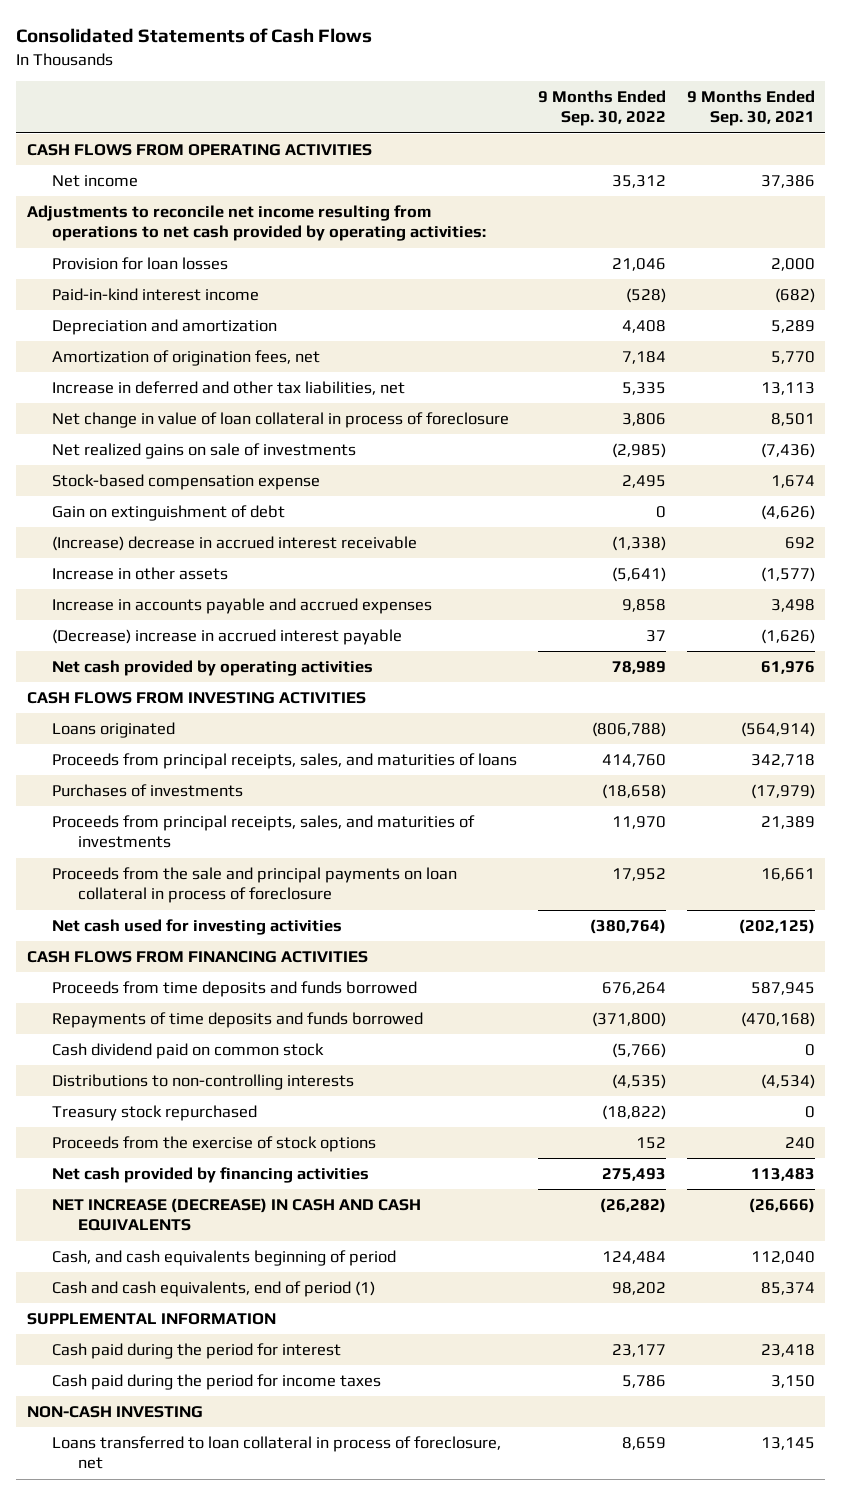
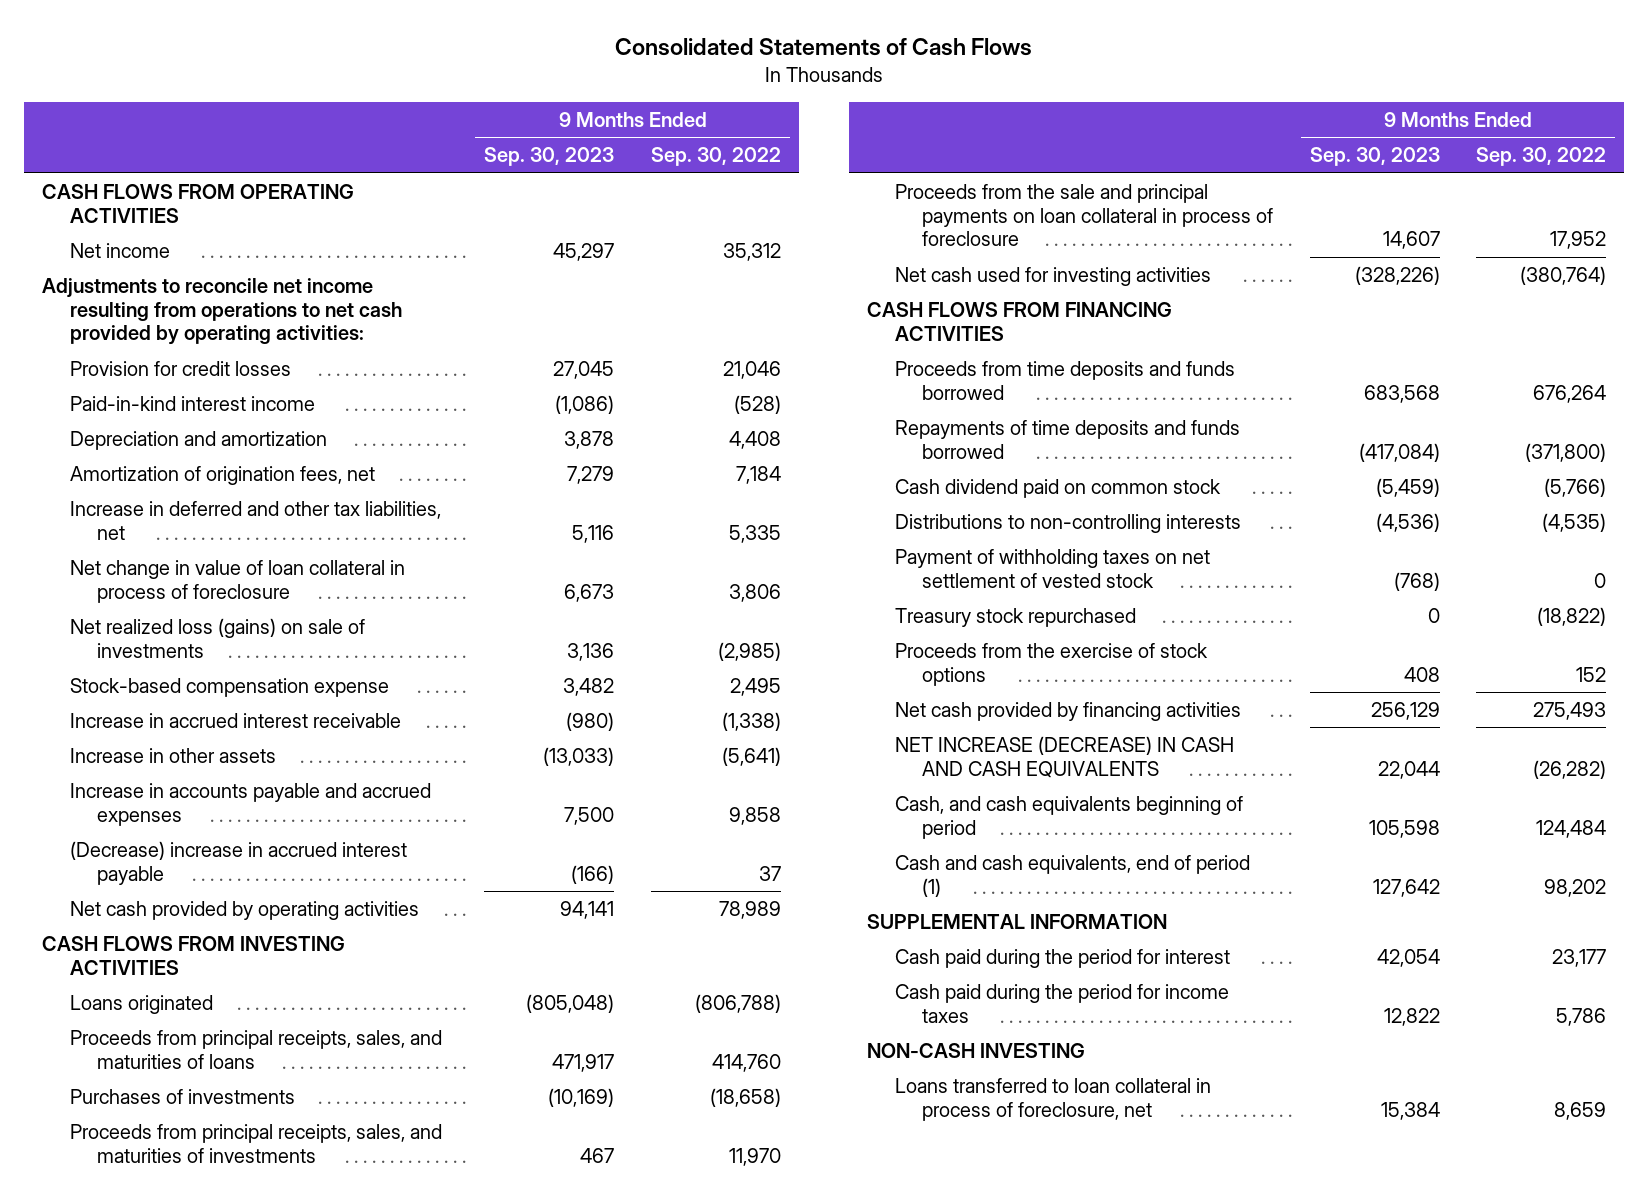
[686,90,815,127] 9 Months Ended Sep. 30, 2021 -> none
none -> [484,147,615,167] Sep. 30, 2023
[52,257,229,271] Provision for loan losses -> [69,360,291,376] Provision for credit losses
[52,443,357,460] Net realized gains on sale of investments -> [69,617,365,658] Net realized loss (gains) on sale of investments
[52,505,286,522] Gain on extinguishment of debt -> none
[52,536,418,552] (Increase) decrease in accrued interest receivable -> [69,712,401,728] Increase in accrued interest receivable
none -> [894,548,1210,588] Payment of withholding taxes on net settlement of vested stock

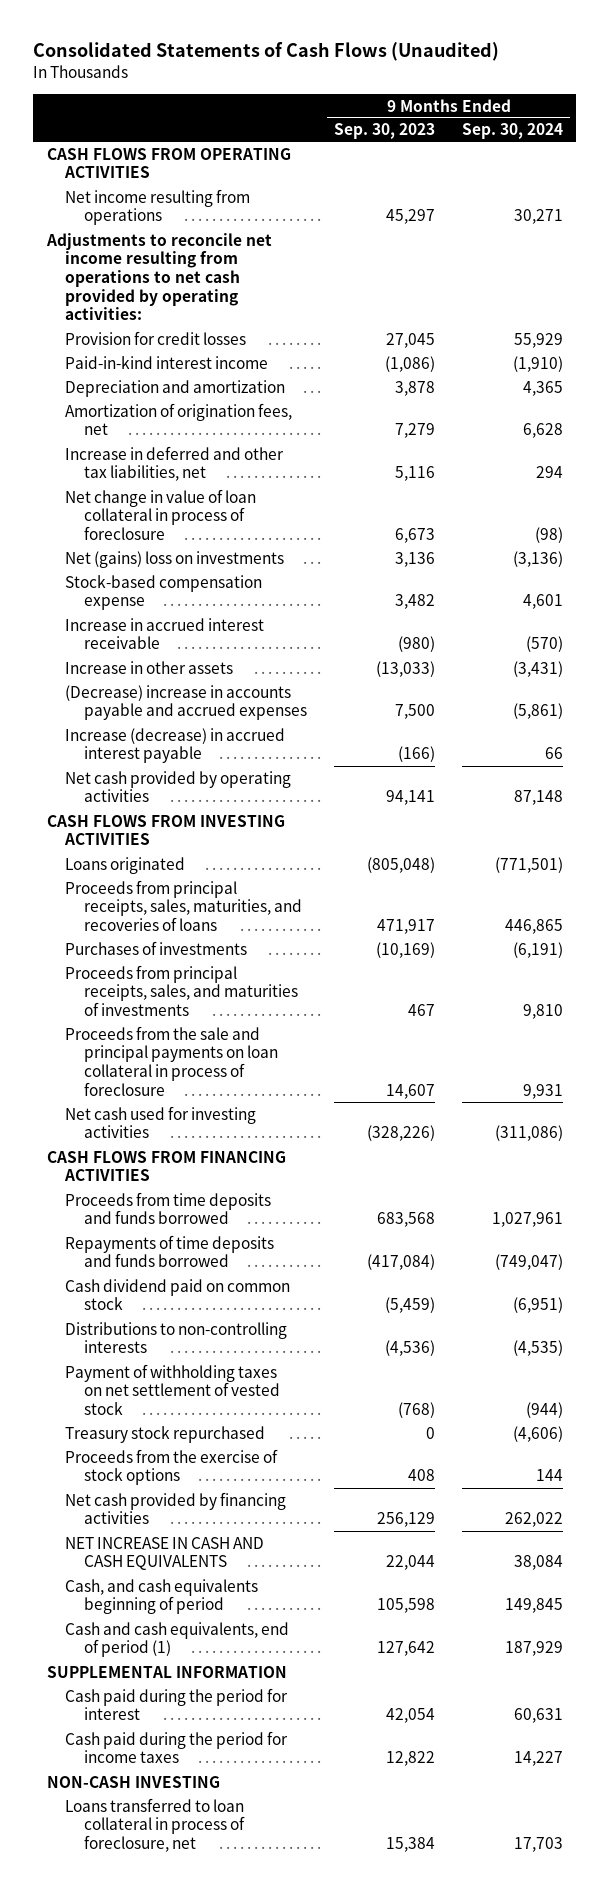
[615,38,1033,57] Consolidated Statements of Cash Flows -> [33,42,500,62] Consolidated Statements of Cash Flows (Unaudited)
[650,147,781,167] Sep. 30, 2022 -> none
none -> [461,123,563,140] Sep. 30, 2024
[69,242,170,258] Net income -> [65,188,251,226] Net income resulting from operations
[69,617,365,658] Net realized loss (gains) on sale of investments -> [65,550,285,568] Net (gains) loss on investments
[69,782,431,826] Increase in accounts payable and accrued expenses -> [65,684,308,721] (Decrease) increase in accounts payable and accrued expenses
[69,840,407,885] (Decrease) increase in accrued interest payable -> [65,727,286,764] Increase (decrease) in accrued interest payable
[69,1029,442,1069] Proceeds from principal receipts, sales, and maturities of loans -> [65,879,303,932] Proceeds from principal receipts, sales, maturities, and recoveries of loans
[894,735,1234,778] NET INCREASE (DECREASE) IN CASH AND CASH EQUIVALENTS -> [65,1536,265,1571] NET INCREASE IN CASH AND CASH EQUIVALENTS

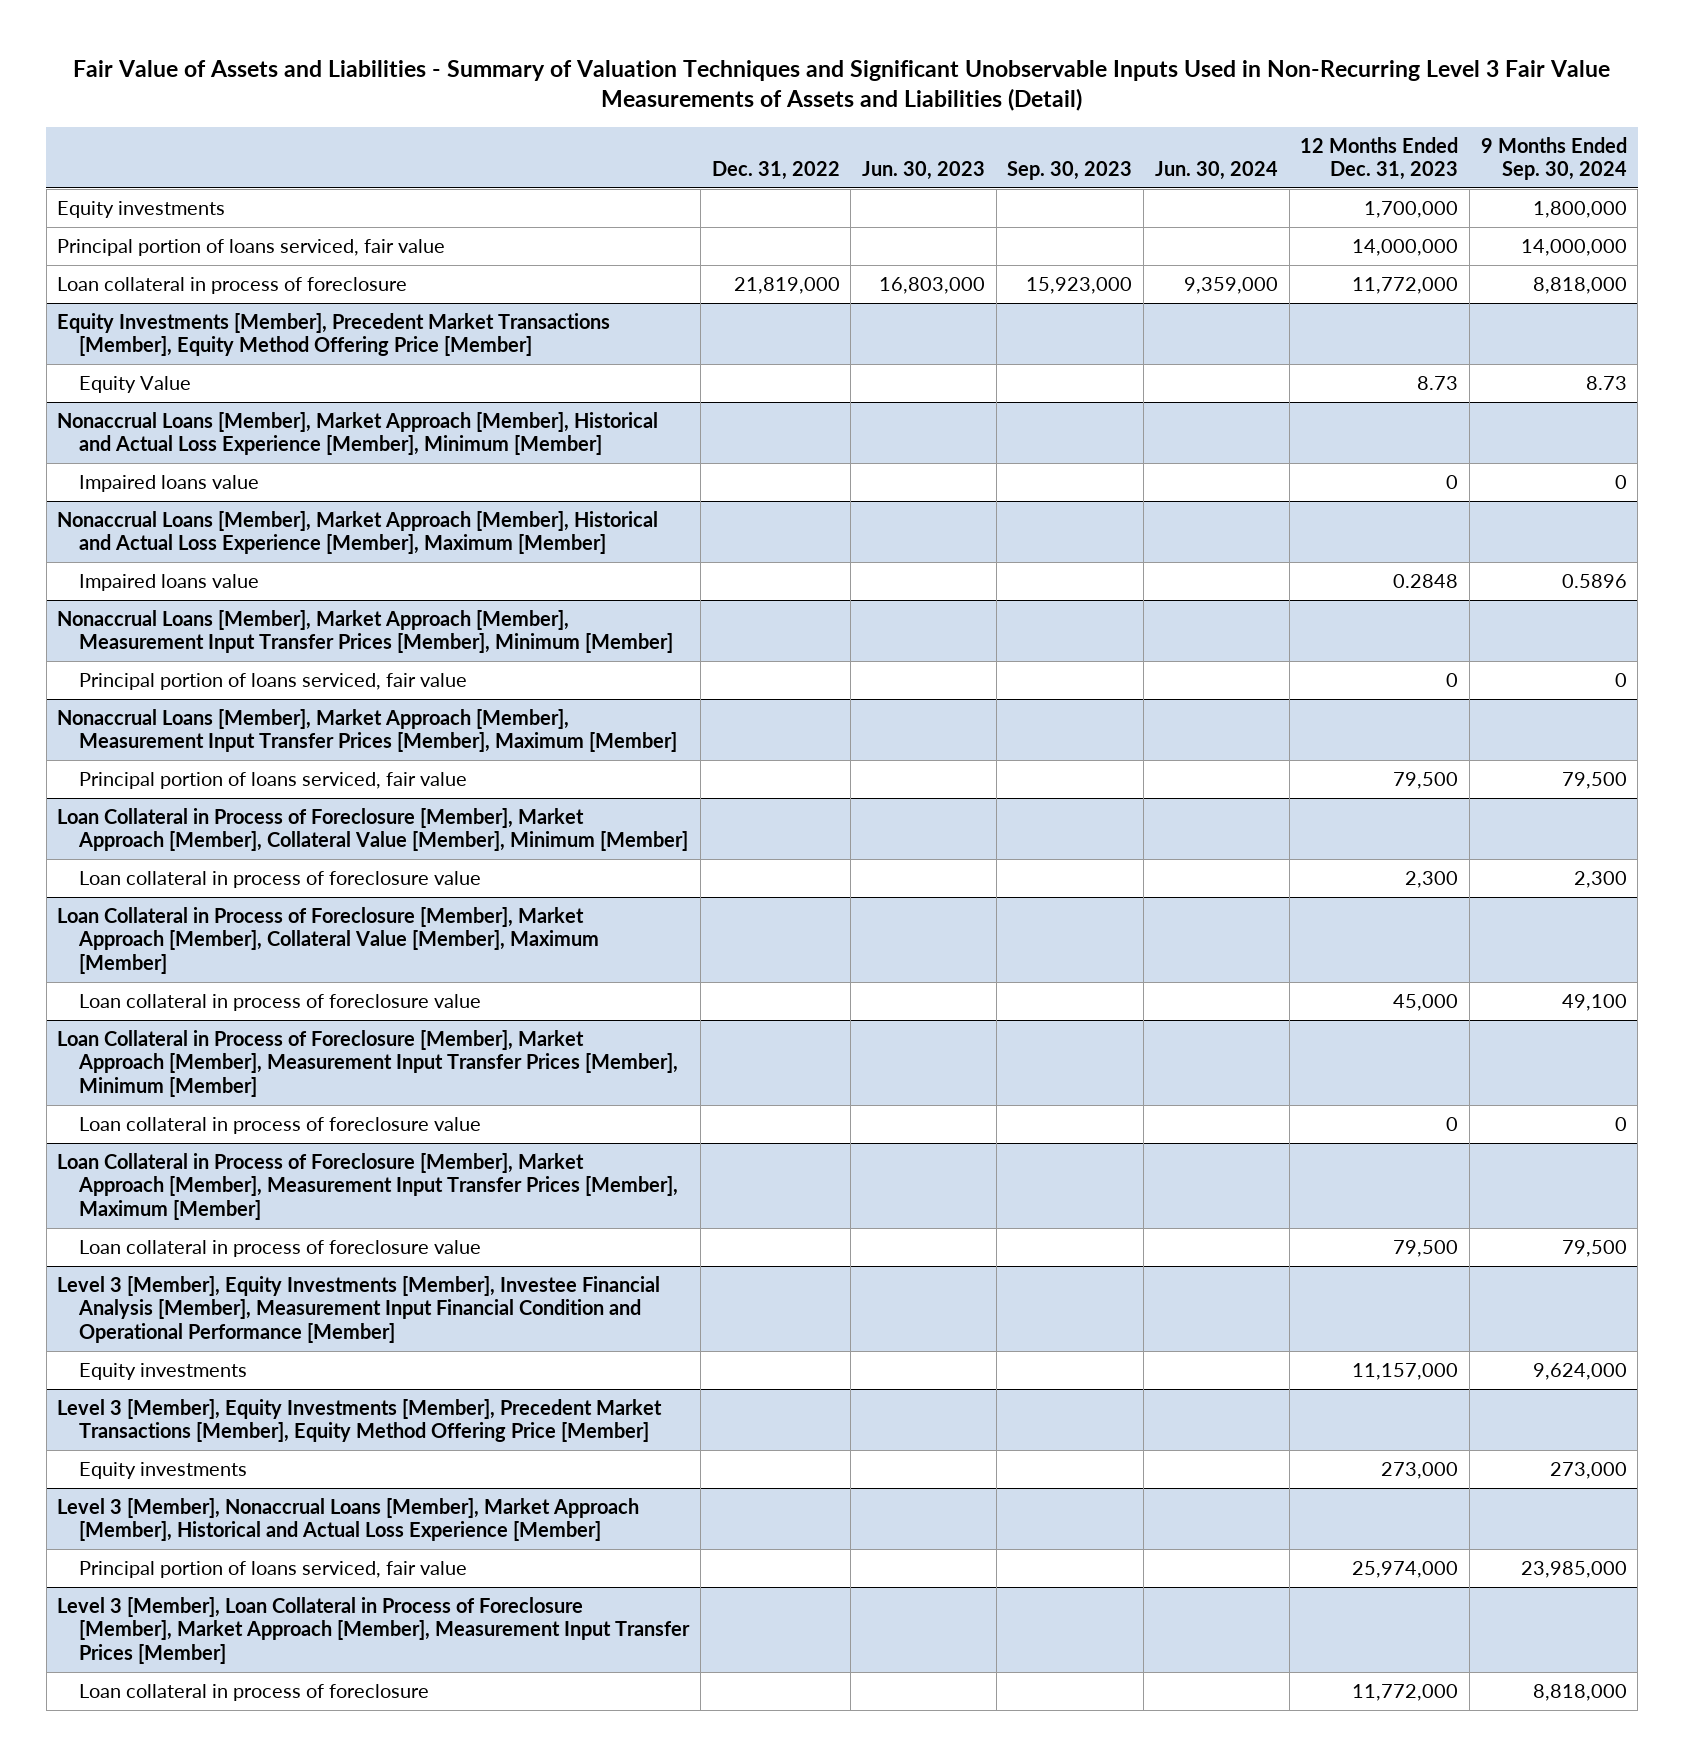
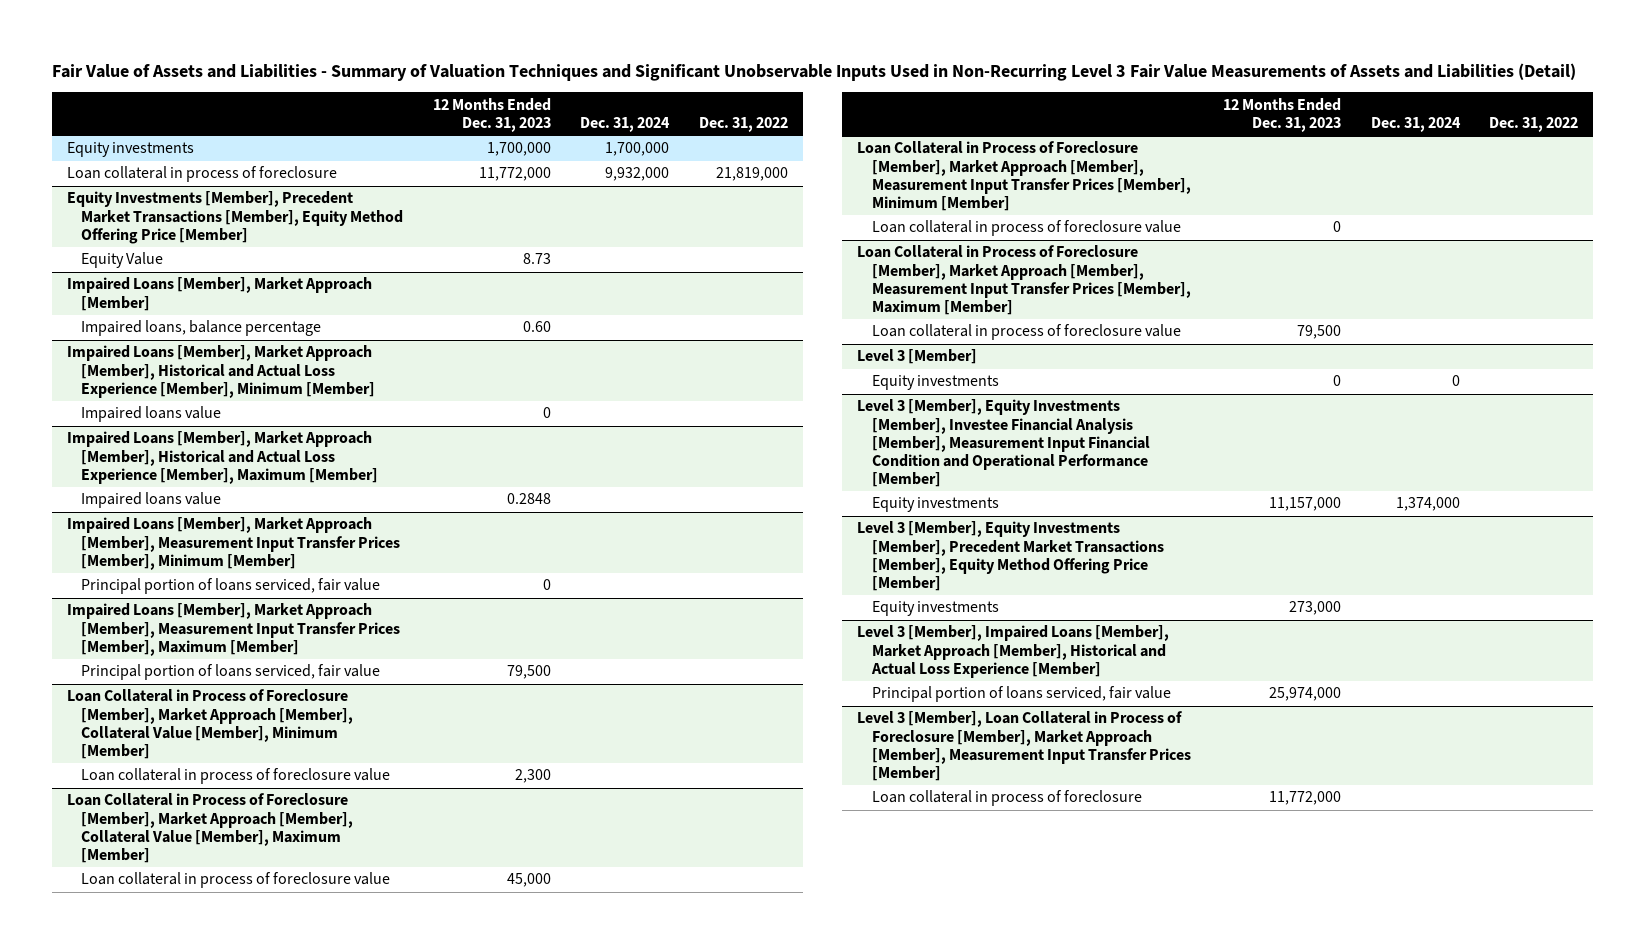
[861,161,985,181] Jun. 30, 2023 -> none
[1007,161,1133,181] Sep. 30, 2023 -> none
[1154,161,1278,181] Jun. 30, 2024 -> none
[1480,136,1627,181] 9 Months Ended Sep. 30, 2024 -> none
none -> [580,117,671,133] Dec. 31, 2024
[57,238,446,256] Principal portion of loans serviced, fair value -> none
none -> [66,277,372,311] Impaired Loans [Member], Market Approach [Member]
none -> [81,320,322,337] Impaired loans, balance percentage
[57,411,659,456] Nonaccrual Loans [Member], Market Approach [Member], Historical and Actual Loss Experience [Member], Minimum [Member] -> [66,345,376,398] Impaired Loans [Member], Market Approach [Member], Historical and Actual Loss Experience [Member], Minimum [Member]
[57,510,659,555] Nonaccrual Loans [Member], Market Approach [Member], Historical and Actual Loss Experience [Member], Maximum [Member] -> [66,431,379,484] Impaired Loans [Member], Market Approach [Member], Historical and Actual Loss Experience [Member], Maximum [Member]
[57,609,674,654] Nonaccrual Loans [Member], Market Approach [Member], Measurement Input Transfer Prices [Member], Minimum [Member] -> [66,517,401,570] Impaired Loans [Member], Market Approach [Member], Measurement Input Transfer Prices [Member], Minimum [Member]
[57,708,678,753] Nonaccrual Loans [Member], Market Approach [Member], Measurement Input Transfer Prices [Member], Maximum [Member] -> [66,603,401,656] Impaired Loans [Member], Market Approach [Member], Measurement Input Transfer Prices [Member], Maximum [Member]
none -> [856,349,977,365] Level 3 [Member]
none -> [871,375,999,391] Equity investments
[57,1497,640,1542] Level 3 [Member], Nonaccrual Loans [Member], Market Approach [Member], Historical and Actual Loss Experience [Member] -> [856,625,1169,678] Level 3 [Member], Impaired Loans [Member], Market Approach [Member], Historical and Actual Loss Experience [Member]

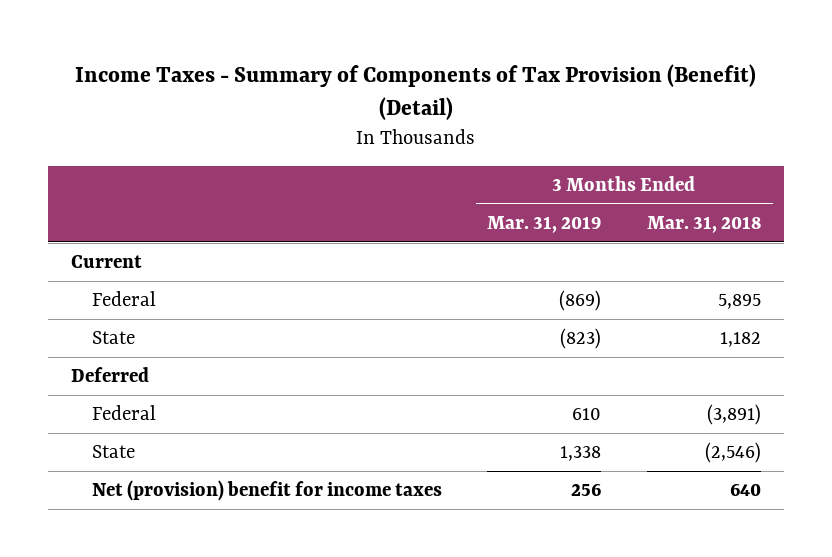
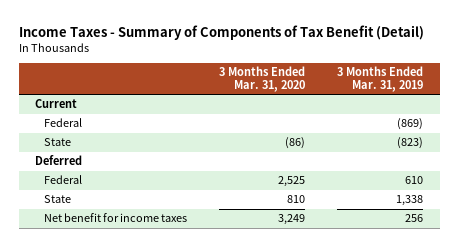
[75,63,757,121] Income Taxes - Summary of Components of Tax Provision (Benefit) (Detail) -> [19,24,425,40] Income Taxes - Summary of Components of Tax Benefit (Detail)
[647,215,762,233] Mar. 31, 2018 -> none
none -> [219,66,306,93] 3 Months Ended Mar. 31, 2020
[91,480,442,502] Net (provision) benefit for income taxes -> [43,213,187,223] Net benefit for income taxes

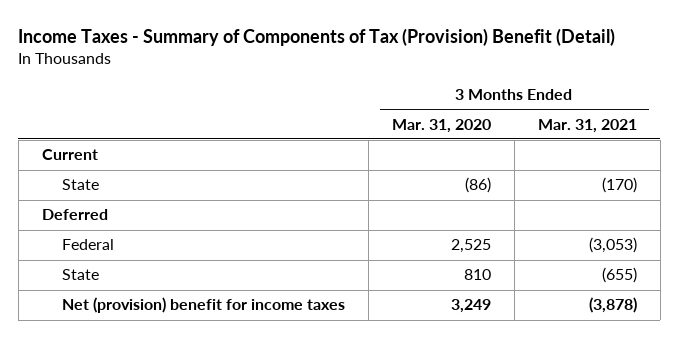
[19,24,425,40] Income Taxes - Summary of Components of Tax Benefit (Detail) -> [18,27,616,46] Income Taxes - Summary of Components of Tax (Provision) Benefit (Detail)
[337,66,424,93] 3 Months Ended Mar. 31, 2019 -> none
none -> [537,118,637,133] Mar. 31, 2021
[43,118,82,128] Federal -> none
[43,213,187,223] Net benefit for income taxes -> [61,297,345,314] Net (provision) benefit for income taxes

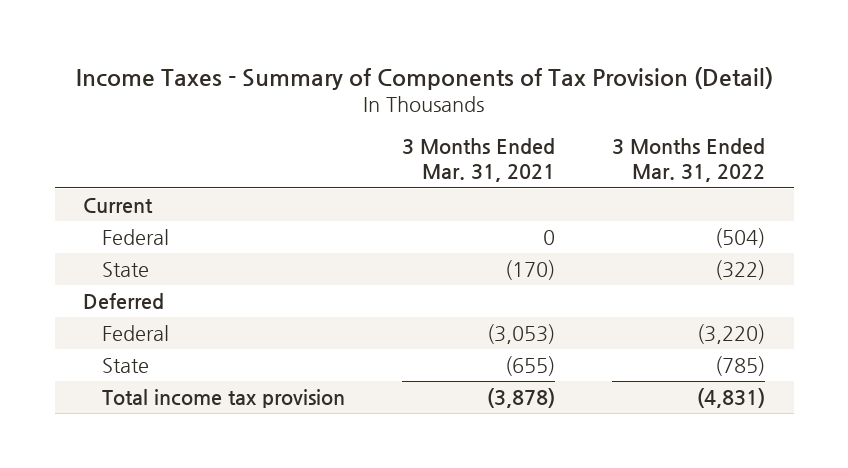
[18,27,616,46] Income Taxes - Summary of Components of Tax (Provision) Benefit (Detail) -> [76,66,774,90] Income Taxes - Summary of Components of Tax Provision (Detail)
[391,118,491,133] Mar. 31, 2020 -> none
none -> [612,138,766,183] 3 Months Ended Mar. 31, 2022
none -> [101,229,169,246] Federal
[61,297,345,314] Net (provision) benefit for income taxes -> [101,389,345,409] Total income tax provision

